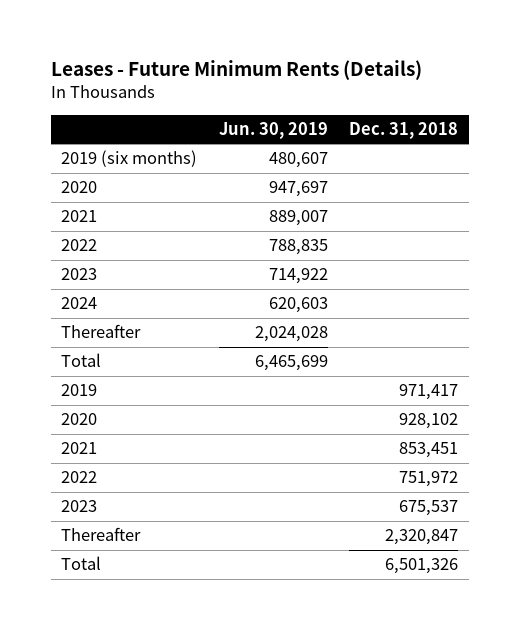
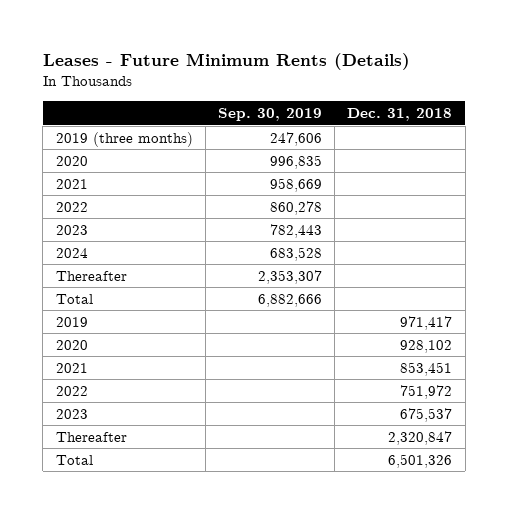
[218,122,328,140] Jun. 30, 2019 -> none
none -> [218,108,323,122] Sep. 30, 2019
[61,150,198,168] 2019 (six months) -> [55,131,193,147] 2019 (three months)

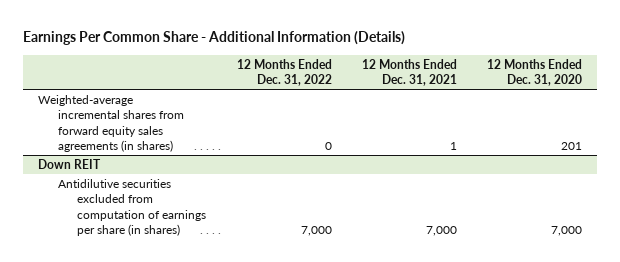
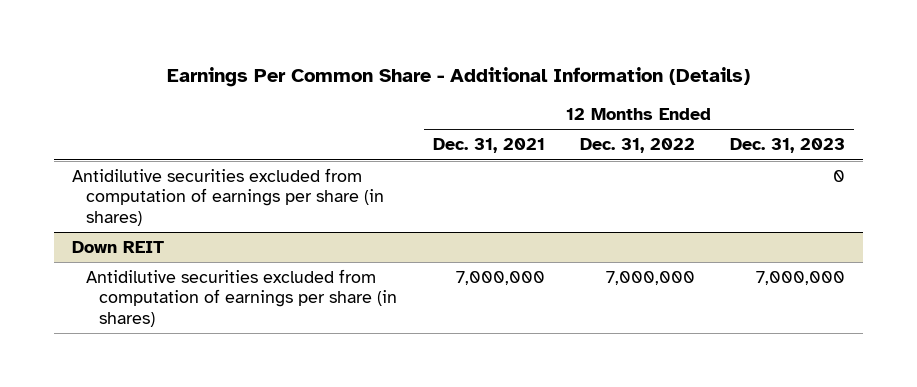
[486,58,582,86] 12 Months Ended Dec. 31, 2020 -> none
none -> [730,138,846,154] Dec. 31, 2023
[38,95,184,152] Weighted-average incremental shares from forward equity sales agreements (in shares) -> none
none -> [71,168,384,226] Antidilutive securities excluded from computation of earnings per share (in shares)
[300,225,332,236] 7,000 -> [605,271,695,286] 7,000,000
[425,225,457,236] 7,000 -> [455,271,545,286] 7,000,000

